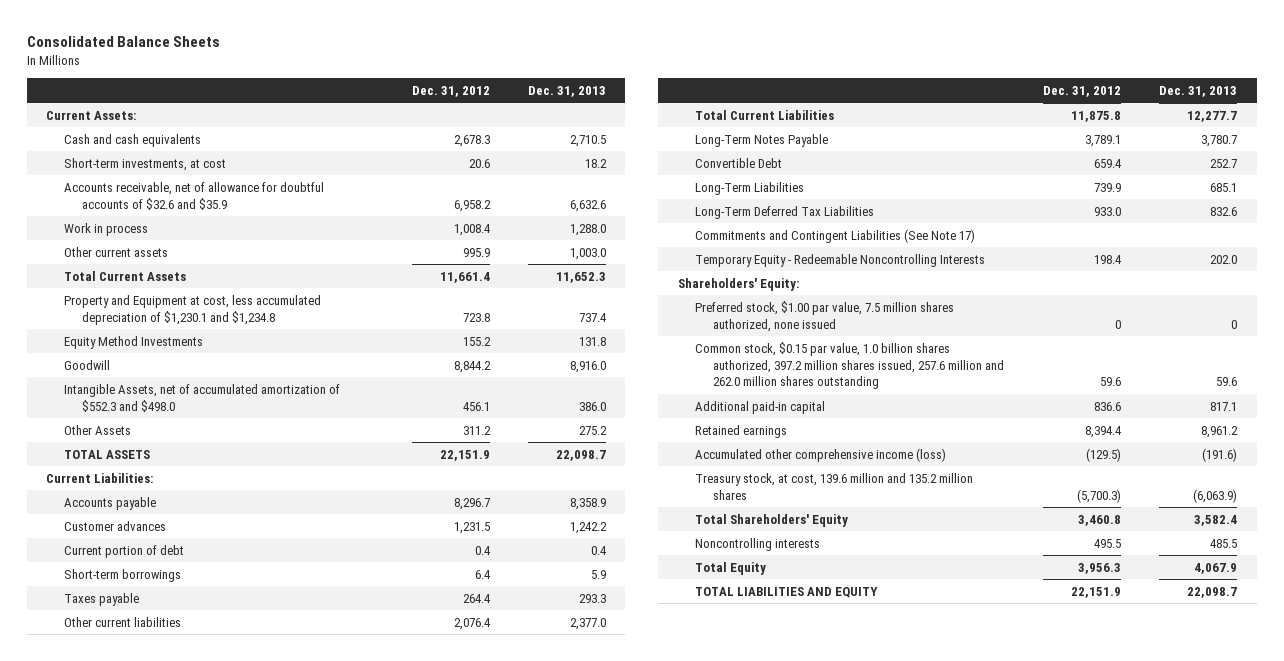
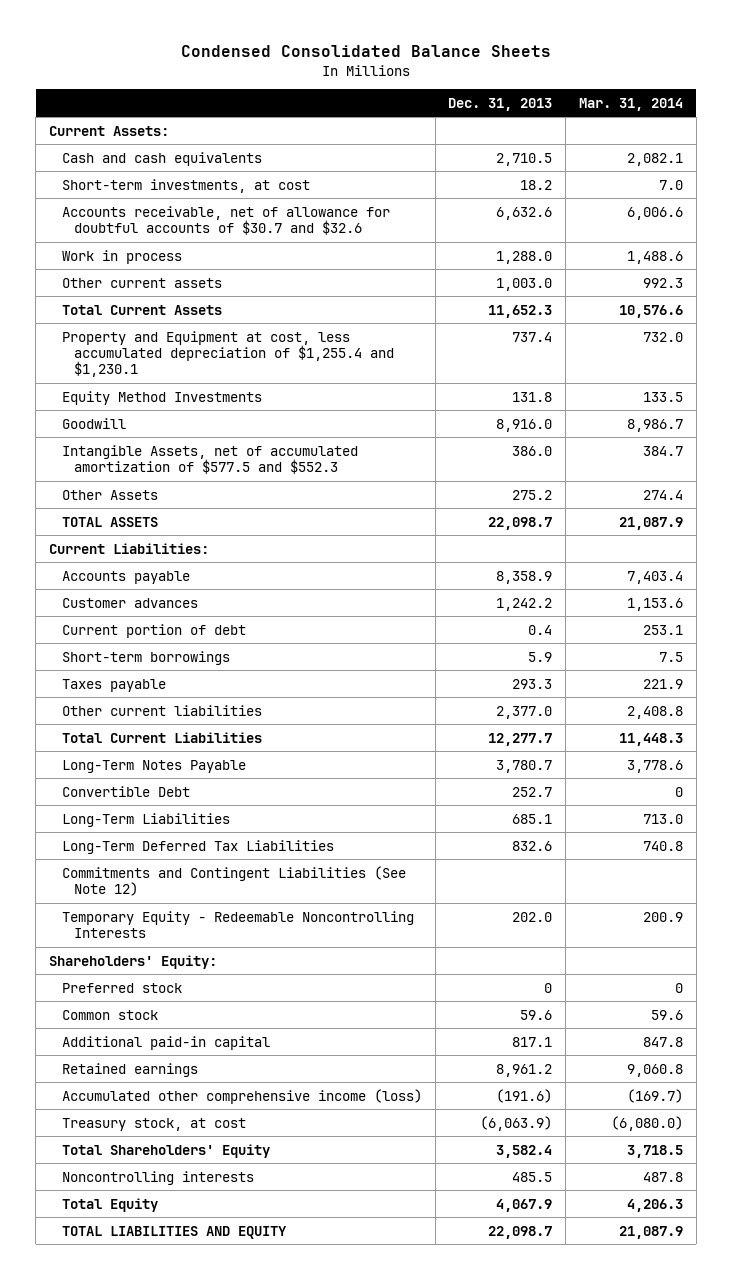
[26,36,220,48] Consolidated Balance Sheets -> [181,45,552,58] Condensed Consolidated Balance Sheets
[411,85,490,97] Dec. 31, 2012 -> none
none -> [579,97,684,111] Mar. 31, 2014
[64,181,325,210] Accounts receivable, net of allowance for doubtful accounts of $32.6 and $35.9 -> [61,205,390,235] Accounts receivable, net of allowance for doubtful accounts of $30.7 and $32.6
[64,294,322,325] Property and Equipment at cost, less accumulated depreciation of $1,230.1 and $1,234.8 -> [61,330,395,378] Property and Equipment at cost, less accumulated depreciation of $1,255.4 and $1,230.1
[64,383,341,412] Intangible Assets, net of accumulated amortization of $552.3 and $498.0 -> [61,444,358,474] Intangible Assets, net of accumulated amortization of $577.5 and $552.3
[695,228,976,243] Commitments and Contingent Liabilities (See Note 17) -> [61,865,406,896] Commitments and Contingent Liabilities (See Note 12)
[695,300,955,332] Preferred stock, $1.00 par value, 7.5 million shares authorized, none issued -> [61,982,182,993] Preferred stock
[695,341,1005,390] Common stock, $0.15 par value, 1.0 billion shares authorized, 397.2 million shares issued, 257.6 million and 262.0 million shares outstanding -> [61,1009,158,1020] Common stock
[695,472,974,500] Treasury stock, at cost, 139.6 million and 135.2 million shares -> [61,1117,246,1131] Treasury stock, at cost

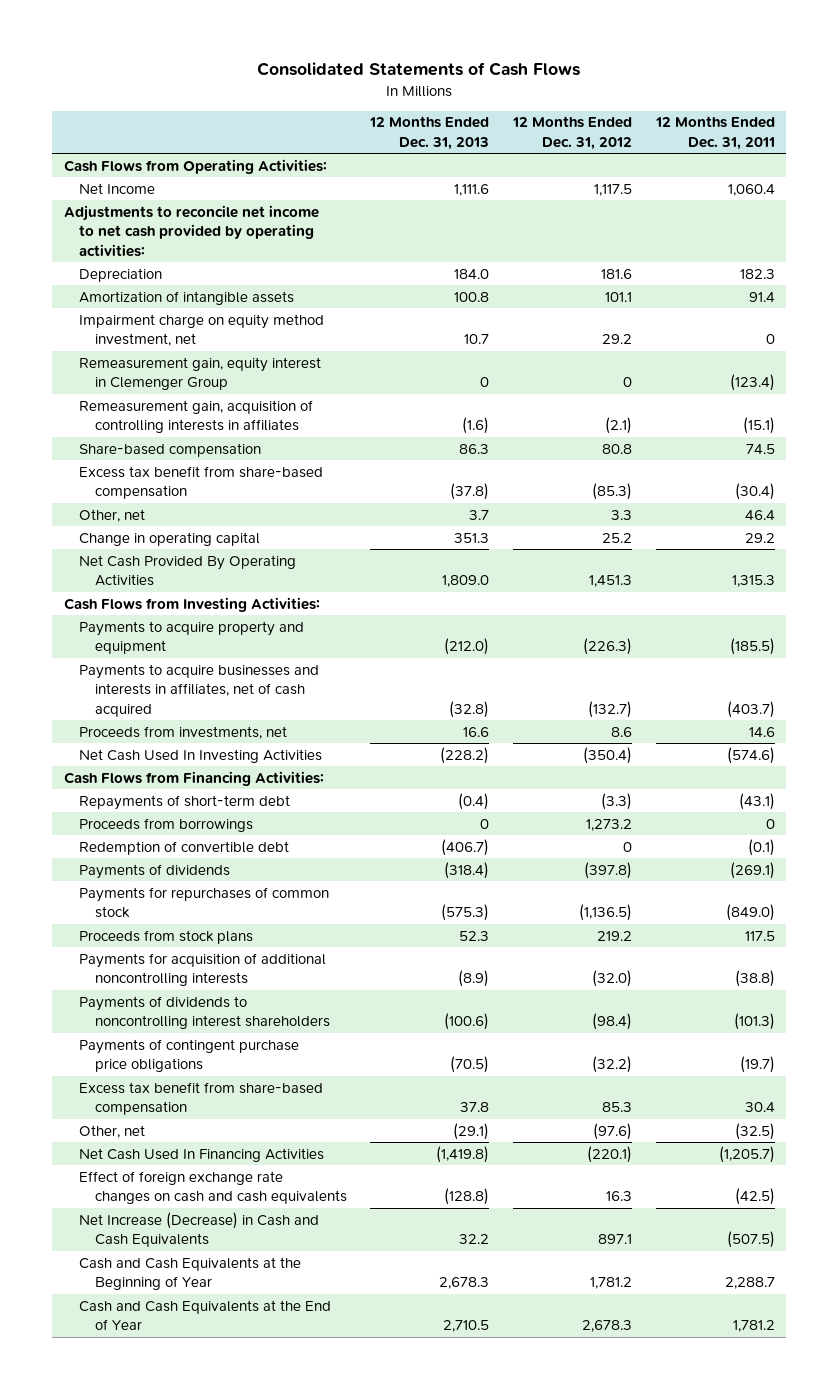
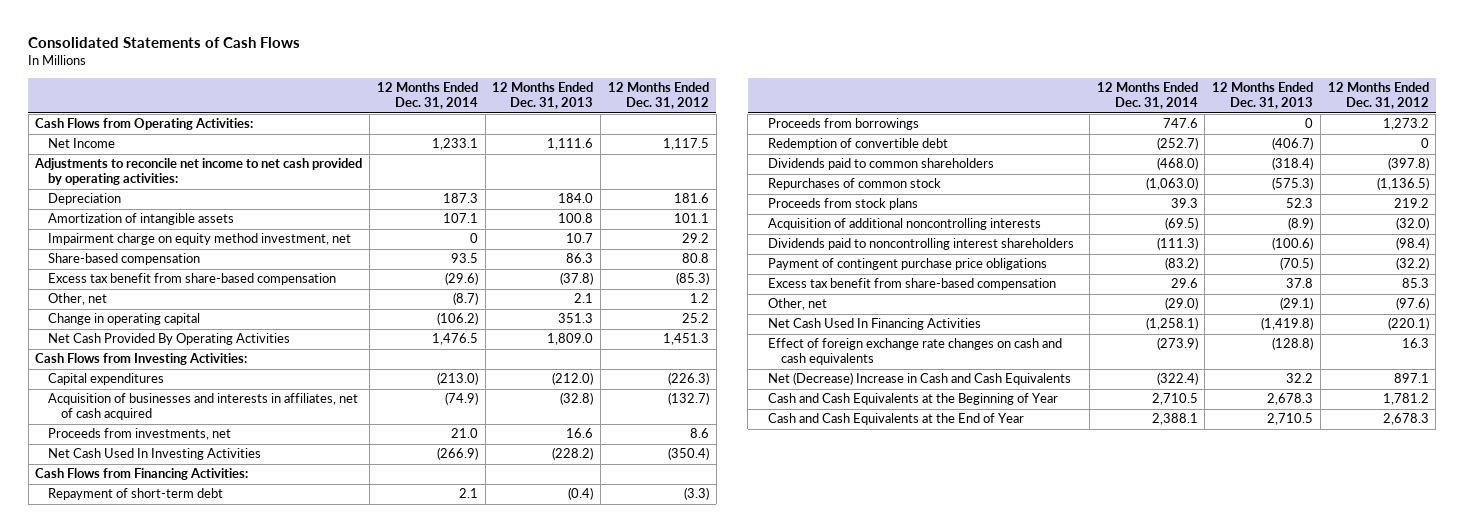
[654,116,775,150] 12 Months Ended Dec. 31, 2011 -> none
none -> [376,82,478,110] 12 Months Ended Dec. 31, 2014
[79,356,322,391] Remeasurement gain, equity interest in Clemenger Group -> none
[79,399,314,434] Remeasurement gain, acquisition of controlling interests in affiliates -> none
[469,509,490,520] 3.7 -> [574,293,594,304] 2.1
[611,509,633,520] 3.3 -> [689,293,709,304] 1.2
[79,620,305,655] Payments to acquire property and equipment -> [48,373,165,386] Capital expenditures
[79,663,320,717] Payments to acquire businesses and interests in affiliates, net of cash acquired -> [48,393,359,421] Acquisition of businesses and interests in affiliates, net of cash acquired
[79,794,291,810] Repayments of short-term debt -> [48,488,224,501] Repayment of short-term debt
[79,863,231,879] Payments of dividends -> [768,158,995,171] Dividends paid to common shareholders
[79,886,330,919] Payments for repurchases of common stock -> [768,178,942,191] Repurchases of common stock
[79,952,327,987] Payments for acquisition of additional noncontrolling interests -> [768,218,1042,231] Acquisition of additional noncontrolling interests
[79,995,330,1030] Payments of dividends to noncontrolling interest shareholders -> [768,238,1075,251] Dividends paid to noncontrolling interest shareholders
[79,1038,300,1073] Payments of contingent purchase price obligations -> [768,258,1048,271] Payment of contingent purchase price obligations
[79,1211,320,1248] Net Increase (Decrease) in Cash and Cash Equivalents -> [768,372,1072,386] Net (Decrease) Increase in Cash and Cash Equivalents

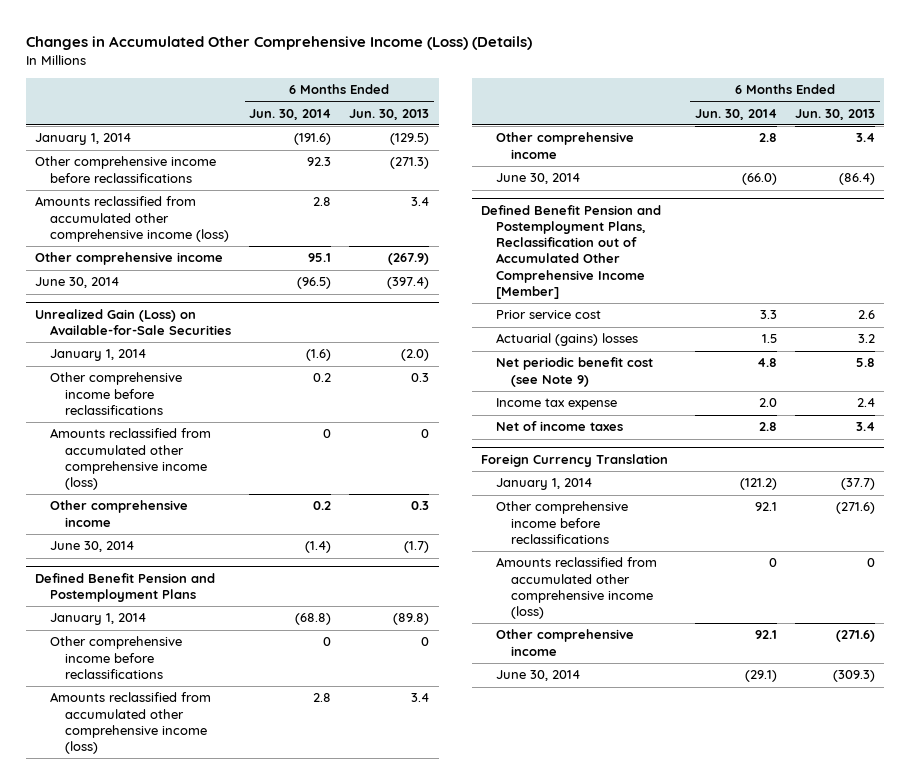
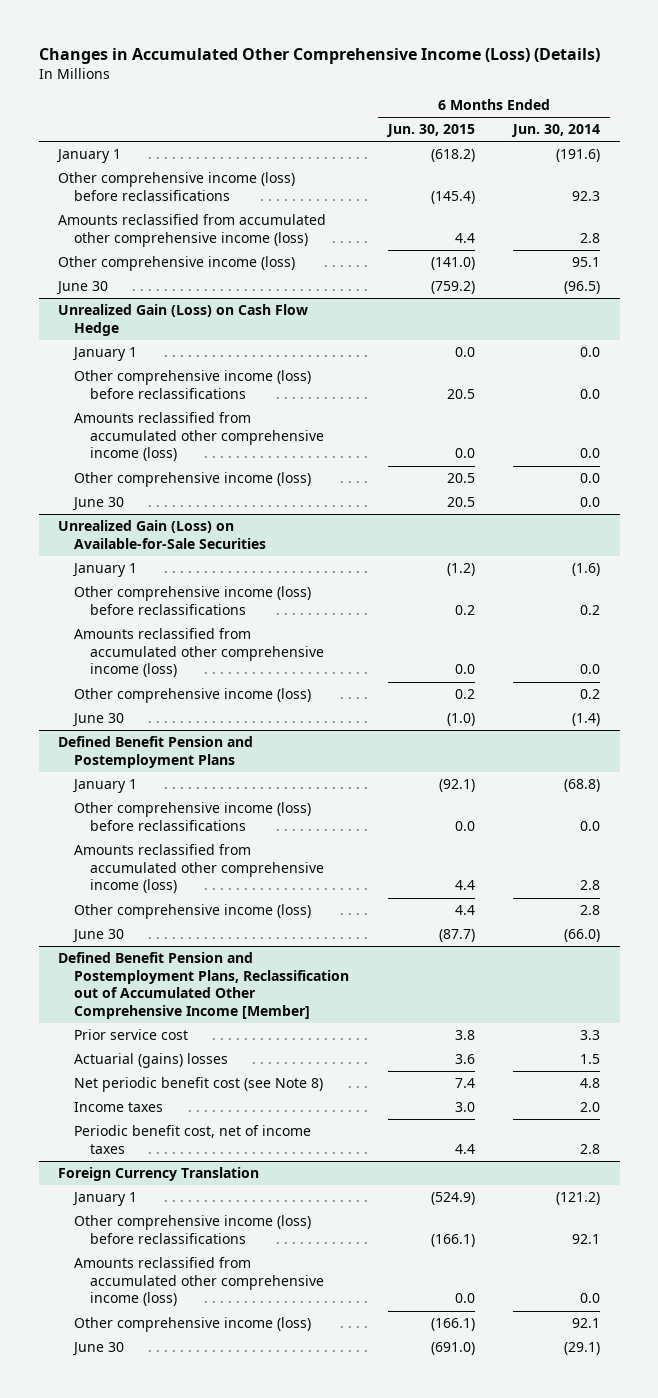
[349,108,430,120] Jun. 30, 2013 -> none
none -> [385,124,475,138] Jun. 30, 2015
[35,133,132,146] January 1, 2014 -> [55,149,121,164] January 1
[35,156,217,183] Other comprehensive income before reclassifications -> [57,172,295,201] Other comprehensive income (loss) before reclassifications
[35,252,224,266] Other comprehensive income -> [57,256,295,272] Other comprehensive income (loss)
[35,277,120,289] June 30, 2014 -> [55,281,108,296] June 30
none -> [57,304,308,336] Unrealized Gain (Loss) on Cash Flow Hedge
none -> [71,347,137,362] January 1
none -> [73,370,311,399] Other comprehensive income (loss) before reclassifications
none -> [73,412,324,462] Amounts reclassified from accumulated other comprehensive income (loss)
none -> [73,472,311,488] Other comprehensive income (loss)
none -> [71,497,124,512] June 30
[50,349,147,362] January 1, 2014 -> [71,563,137,578] January 1
[50,372,183,415] Other comprehensive income before reclassifications -> [73,586,311,615] Other comprehensive income (loss) before reclassifications
[323,429,332,439] 0 -> [580,664,601,675] 0.0
[50,500,189,527] Other comprehensive income -> [73,688,311,704] Other comprehensive income (loss)
[50,541,135,553] June 30, 2014 -> [71,713,124,728] June 30
[50,613,147,626] January 1, 2014 -> [71,779,137,794] January 1
[50,636,183,679] Other comprehensive income before reclassifications -> [73,802,311,831] Other comprehensive income (loss) before reclassifications
[323,637,332,647] 0 -> [580,820,601,831] 0.0
[495,132,634,159] Other comprehensive income -> [73,904,311,920] Other comprehensive income (loss)
[495,173,580,185] June 30, 2014 -> [71,929,124,944] June 30
[495,357,653,387] Net periodic benefit cost (see Note 9) -> [73,1077,323,1093] Net periodic benefit cost (see Note 8)
[495,398,617,411] Income tax expense -> [73,1102,163,1113] Income taxes
[495,421,623,432] Net of income taxes -> [73,1125,311,1154] Periodic benefit cost, net of income taxes
[495,478,592,491] January 1, 2014 -> [71,1192,137,1207] January 1
[495,501,628,544] Other comprehensive income before reclassifications -> [73,1215,311,1244] Other comprehensive income (loss) before reclassifications
[768,558,777,568] 0 -> [580,1293,601,1304] 0.0
[495,629,634,656] Other comprehensive income -> [73,1317,311,1333] Other comprehensive income (loss)
[495,670,580,682] June 30, 2014 -> [71,1342,124,1357] June 30

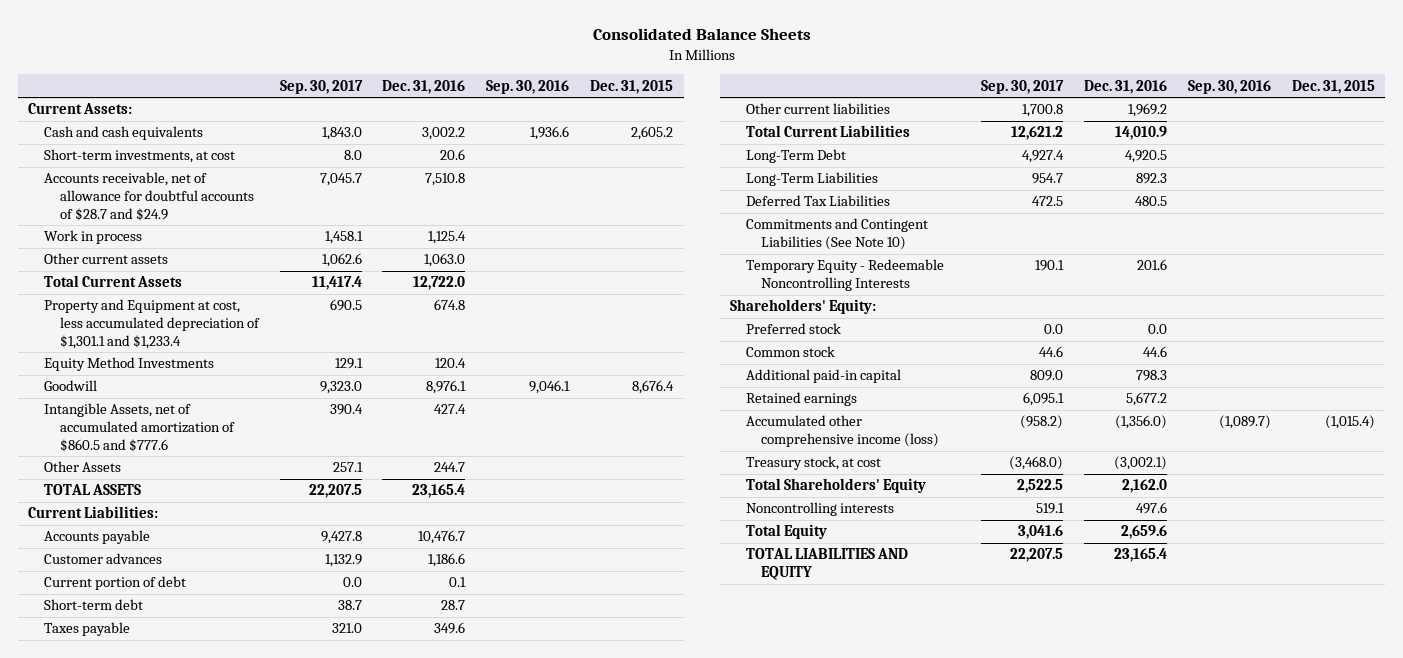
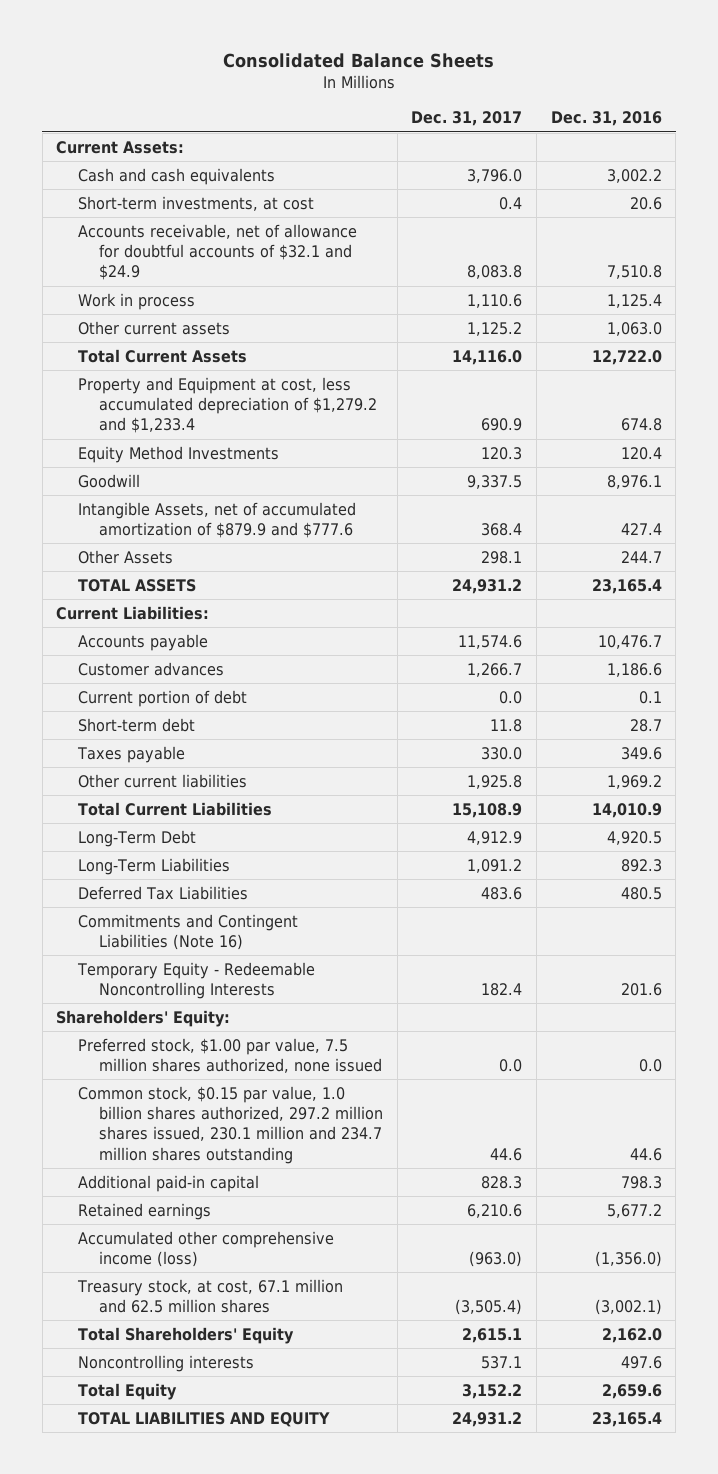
[279,79,363,94] Sep. 30, 2017 -> none
[486,79,570,94] Sep. 30, 2016 -> none
[590,79,674,94] Dec. 31, 2015 -> none
none -> [411,111,523,127] Dec. 31, 2017
[44,172,254,221] Accounts receivable, net of allowance for doubtful accounts of $28.7 and $24.9 -> [77,223,357,281] Accounts receivable, net of allowance for doubtful accounts of $32.1 and $24.9
[44,299,260,349] Property and Equipment at cost, less accumulated depreciation of $1,301.1 and $1,233.4 -> [77,376,378,434] Property and Equipment at cost, less accumulated depreciation of $1,279.2 and $1,233.4
[44,403,235,452] Intangible Assets, net of accumulated amortization of $860.5 and $777.6 -> [77,501,356,539] Intangible Assets, net of accumulated amortization of $879.9 and $777.6
[745,218,928,251] Commitments and Contingent Liabilities (See Note 10) -> [77,913,298,951] Commitments and Contingent Liabilities (Note 16)
[745,323,841,335] Preferred stock -> [77,1037,383,1074] Preferred stock, $1.00 par value, 7.5 million shares authorized, none issued
[745,346,835,358] Common stock -> [77,1085,384,1164] Common stock, $0.15 par value, 1.0 billion shares authorized, 297.2 million shares issued, 230.1 million and 234.7 million shares outstanding
[745,456,881,471] Treasury stock, at cost -> [76,1278,343,1314] Treasury stock, at cost, 67.1 million and 62.5 million shares

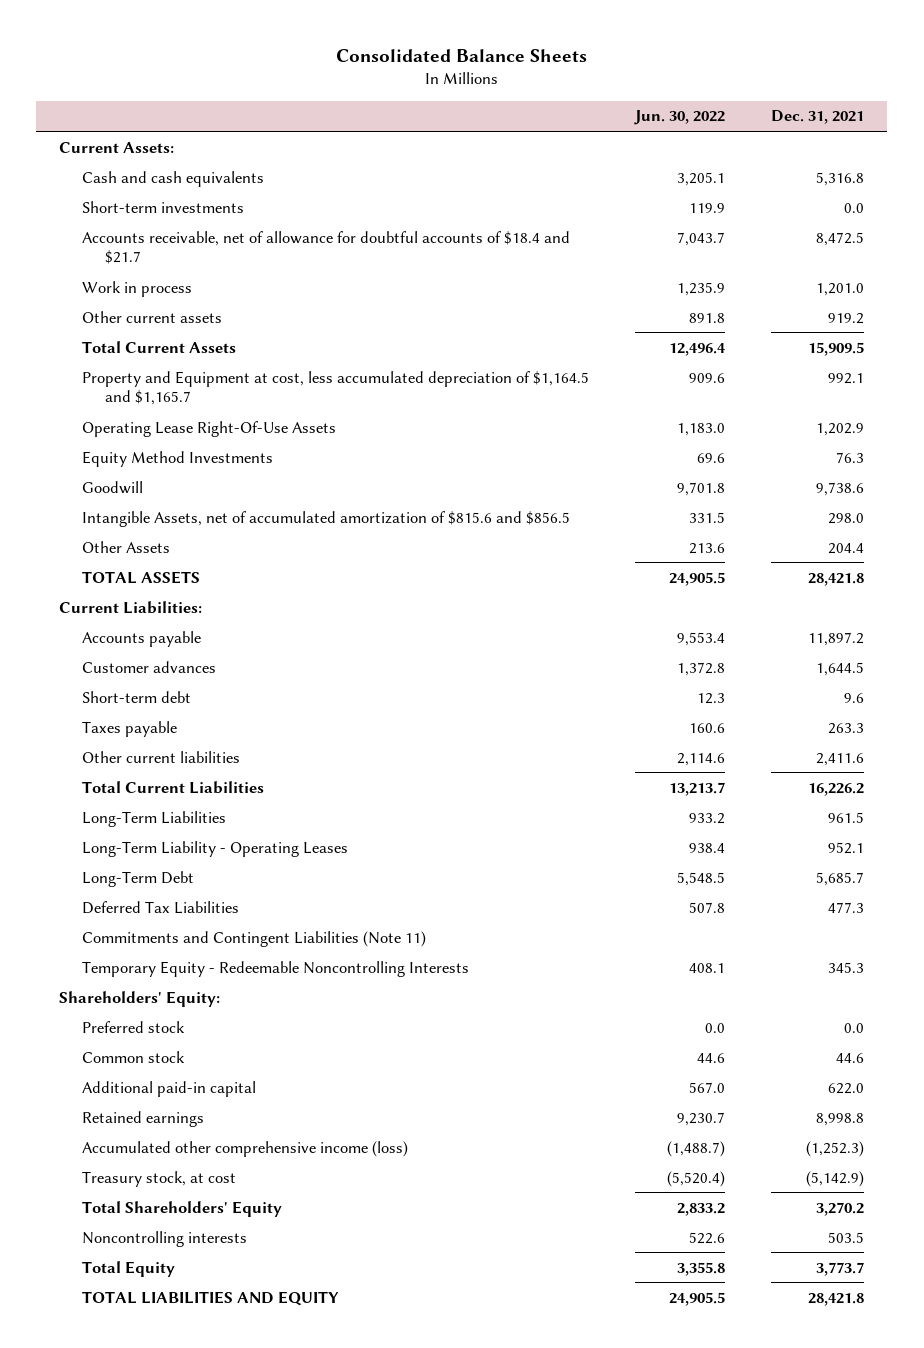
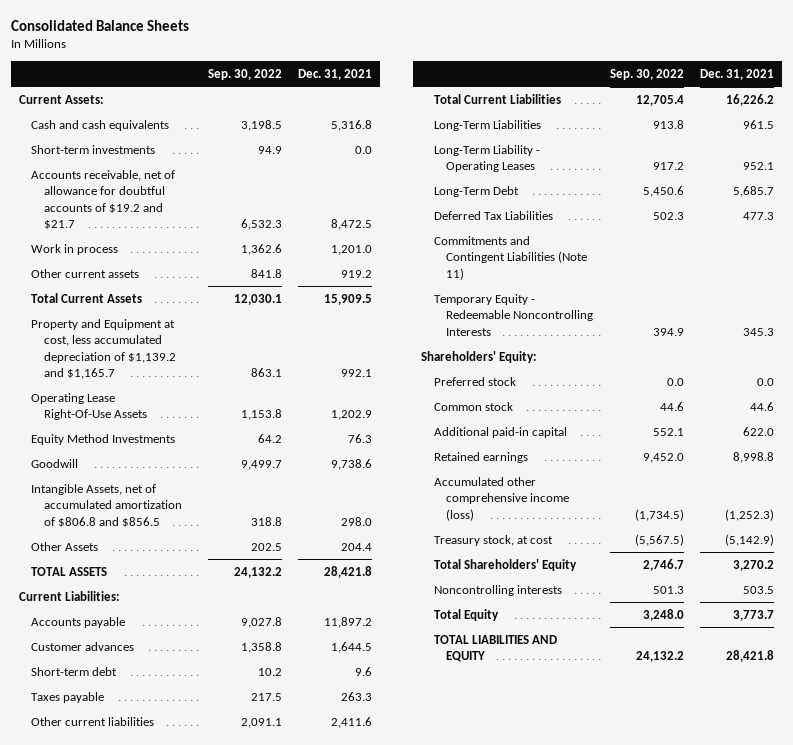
[634,110,726,126] Jun. 30, 2022 -> none
none -> [207,68,282,80] Sep. 30, 2022
[82,230,571,265] Accounts receivable, net of allowance for doubtful accounts of $18.4 and $21.7 -> [31,169,176,230] Accounts receivable, net of allowance for doubtful accounts of $19.2 and $21.7
[82,370,590,406] Property and Equipment at cost, less accumulated depreciation of $1,164.5 and $1,165.7 -> [31,318,176,380] Property and Equipment at cost, less accumulated depreciation of $1,139.2 and $1,165.7
[82,510,571,527] Intangible Assets, net of accumulated amortization of $815.6 and $856.5 -> [31,483,182,527] Intangible Assets, net of accumulated amortization of $806.8 and $856.5

